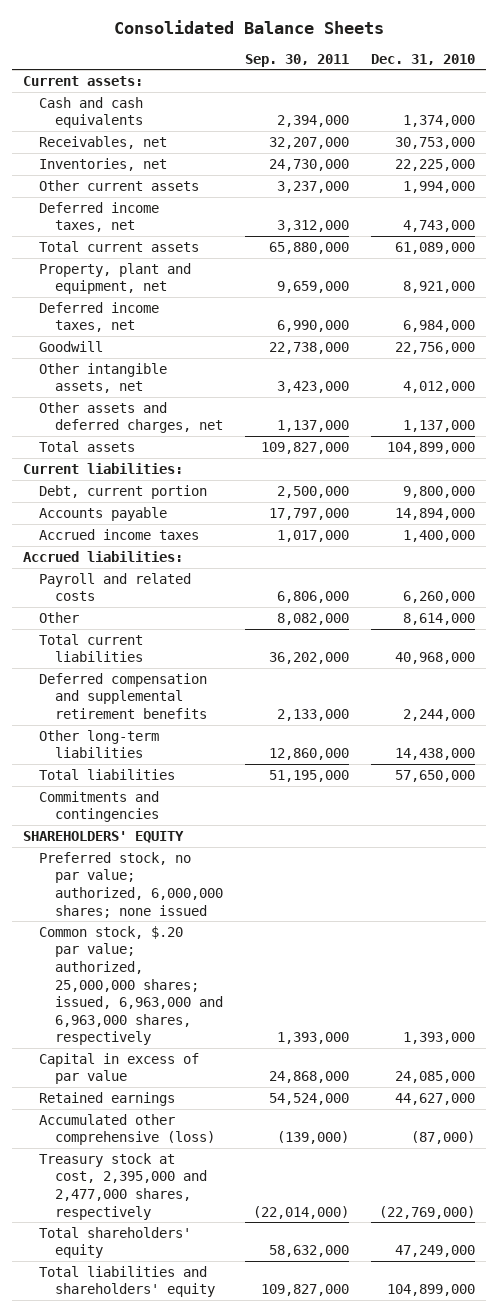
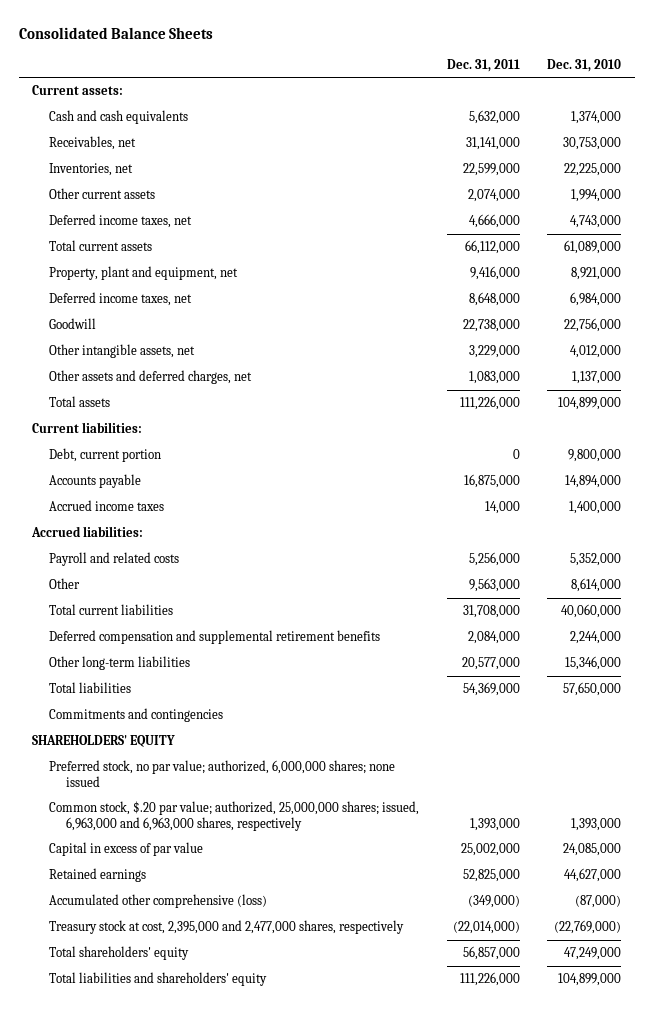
[244,53,349,67] Sep. 30, 2011 -> none
none -> [446,58,520,72] Dec. 31, 2011
[402,591,475,604] 6,260,000 -> [570,553,622,567] 5,352,000
[394,652,475,665] 40,968,000 -> [561,604,622,619] 40,060,000
[394,748,475,761] 14,438,000 -> [565,656,622,671] 15,346,000

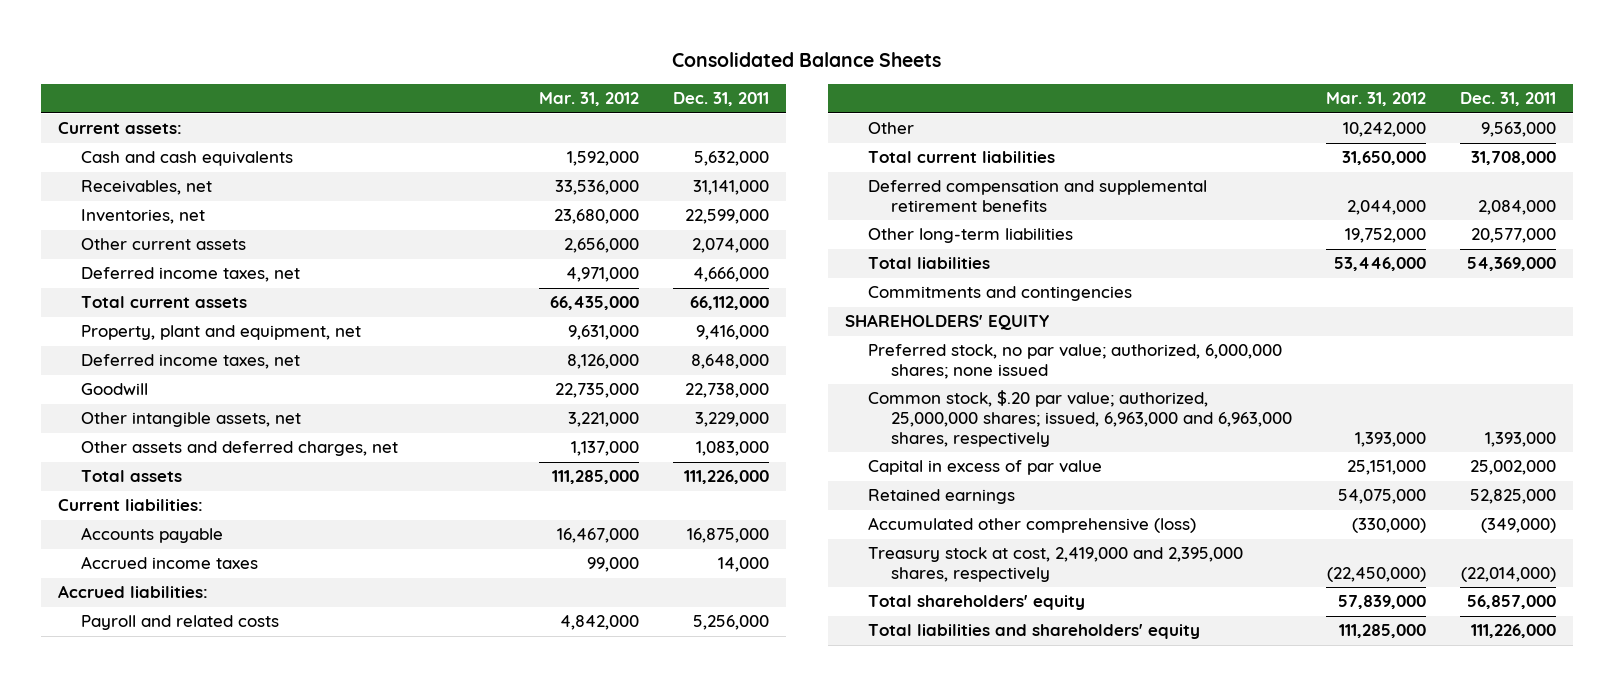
[547,58,622,72] Dec. 31, 2010 -> none
none -> [538,92,639,107] Mar. 31, 2012
[49,448,162,463] Debt, current portion -> none
[49,920,405,935] Treasury stock at cost, 2,395,000 and 2,477,000 shares, respectively -> [868,547,1244,583] Treasury stock at cost, 2,419,000 and 2,395,000 shares, respectively

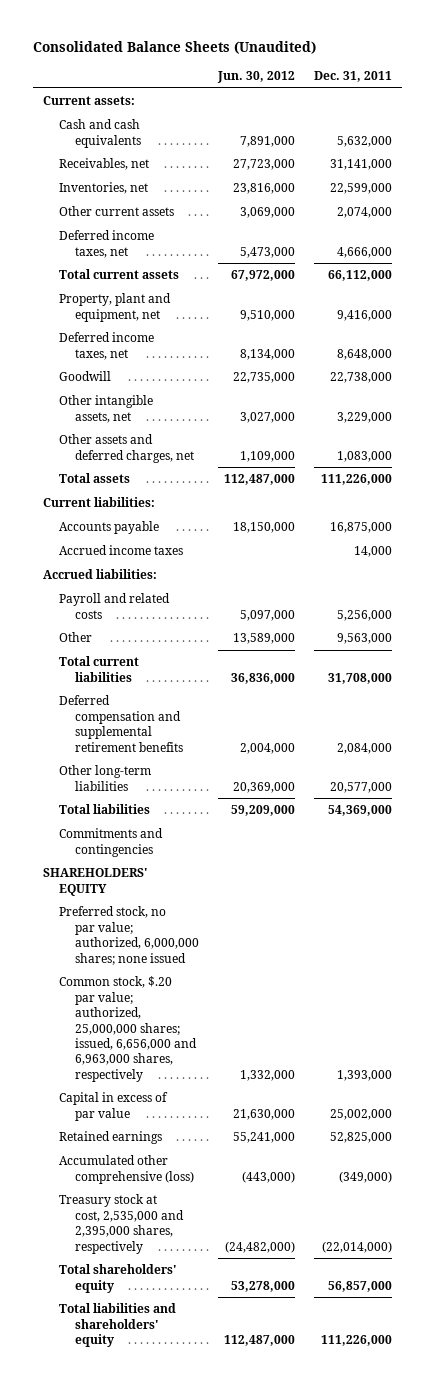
[671,51,941,67] Consolidated Balance Sheets -> [33,40,317,54] Consolidated Balance Sheets (Unaudited)
[538,92,639,107] Mar. 31, 2012 -> none
none -> [217,71,296,84] Jun. 30, 2012
[868,390,1293,448] Common stock, $.20 par value; authorized, 25,000,000 shares; issued, 6,963,000 and 6,963,000 shares, respectively -> [59,976,198,1082] Common stock, $.20 par value; authorized, 25,000,000 shares; issued, 6,656,000 and 6,963,000 shares, respectively
[868,547,1244,583] Treasury stock at cost, 2,419,000 and 2,395,000 shares, respectively -> [59,1194,185,1254] Treasury stock at cost, 2,535,000 and 2,395,000 shares, respectively

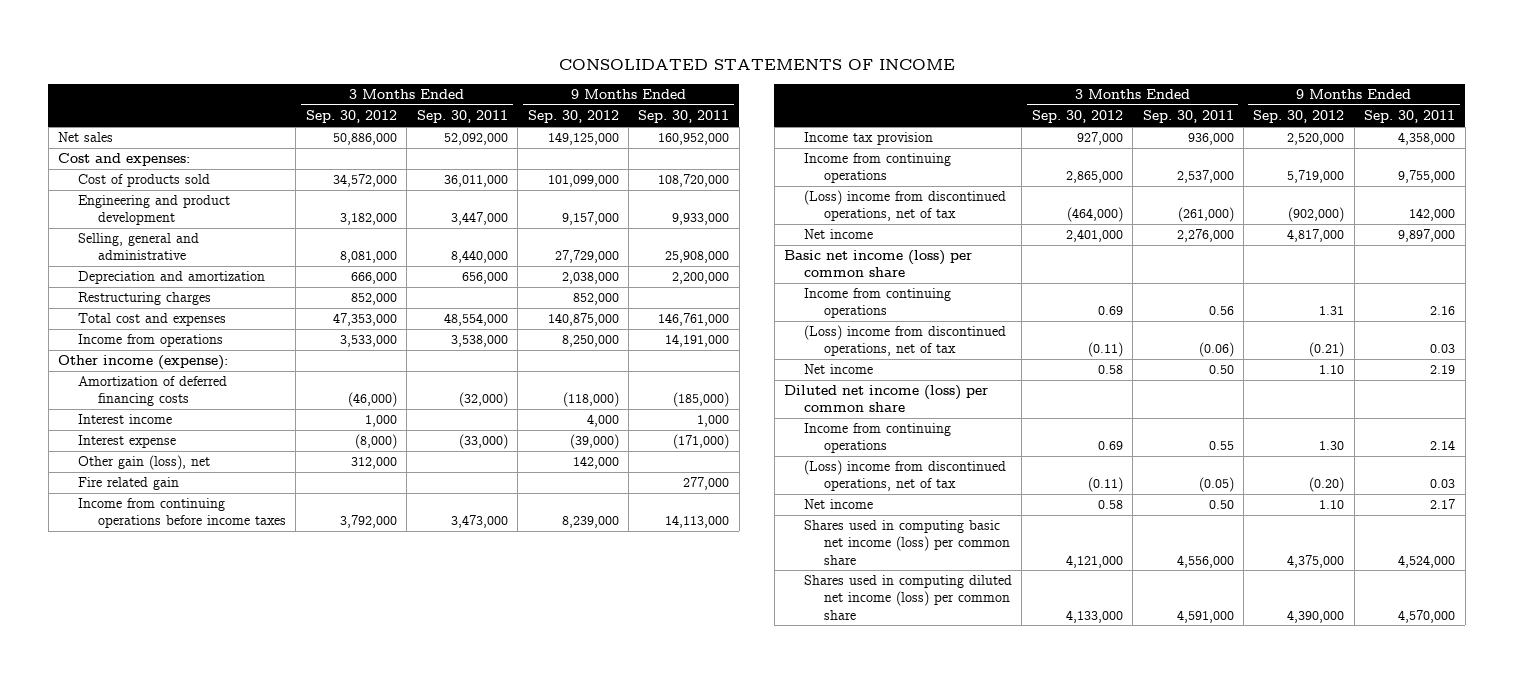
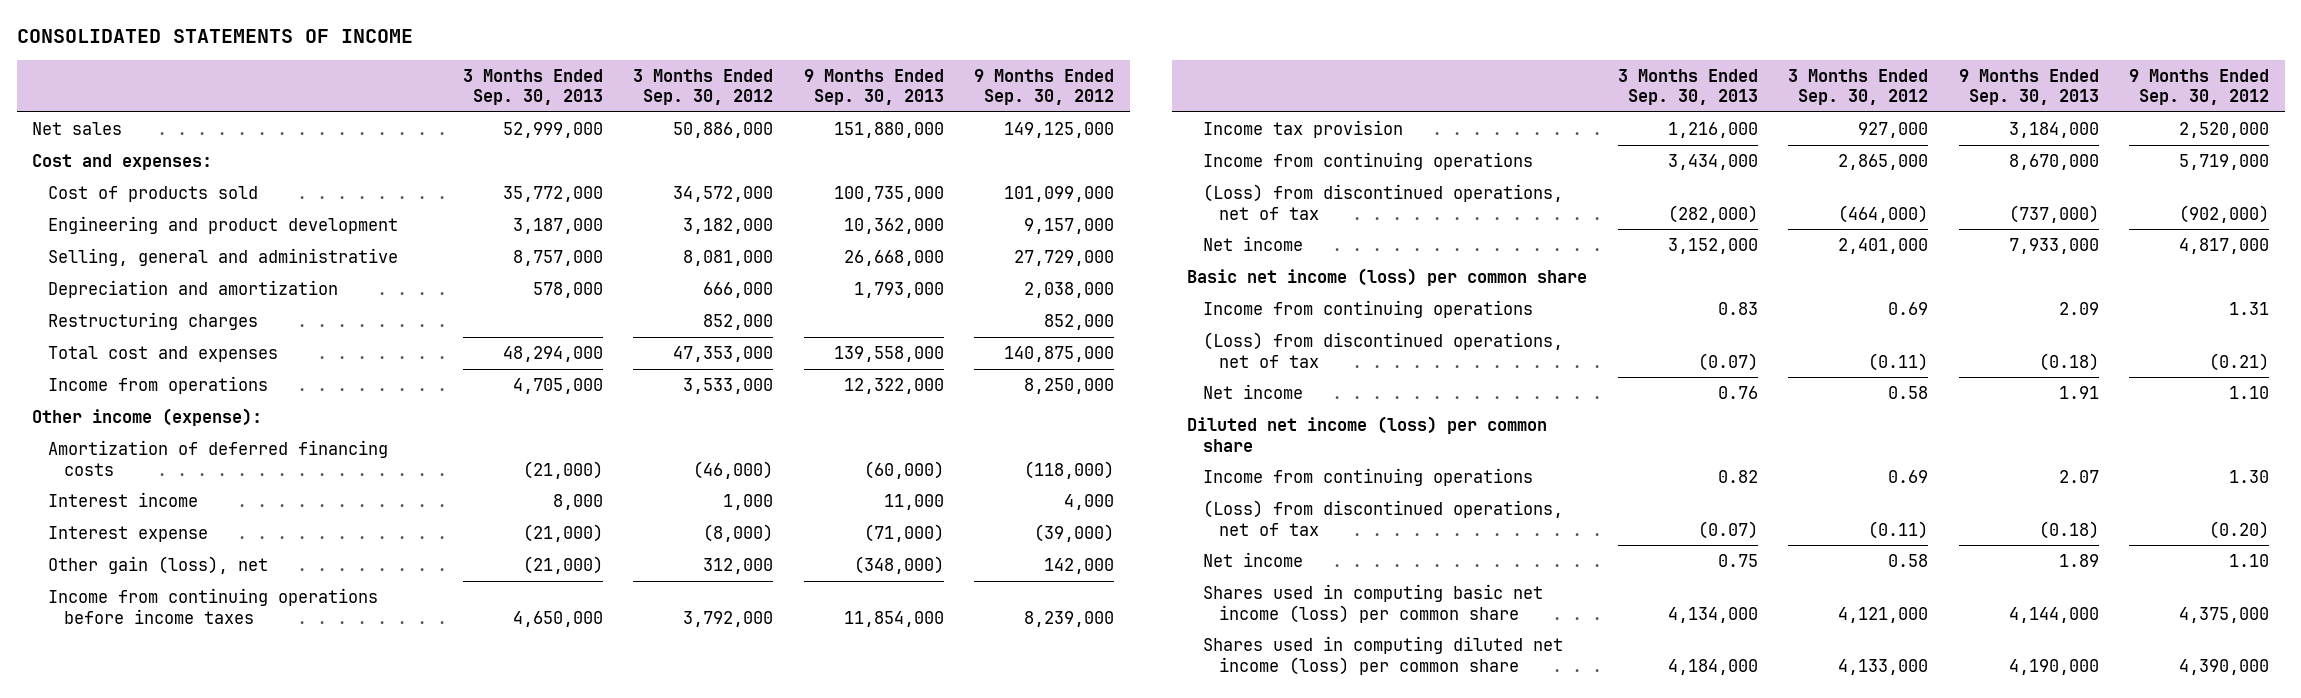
[416,110,508,124] Sep. 30, 2011 -> none
[638,110,730,124] Sep. 30, 2011 -> none
none -> [462,68,603,106] 3 Months Ended Sep. 30, 2013
none -> [803,68,944,106] 9 Months Ended Sep. 30, 2013
[77,477,179,491] Fire related gain -> none
[803,190,1006,222] (Loss) income from discontinued operations, net of tax -> [1203,183,1564,220] (Loss) from discontinued operations, net of tax
[803,325,1006,357] (Loss) income from discontinued operations, net of tax -> [1203,331,1564,368] (Loss) from discontinued operations, net of tax
[803,460,1006,492] (Loss) income from discontinued operations, net of tax -> [1203,499,1564,536] (Loss) from discontinued operations, net of tax

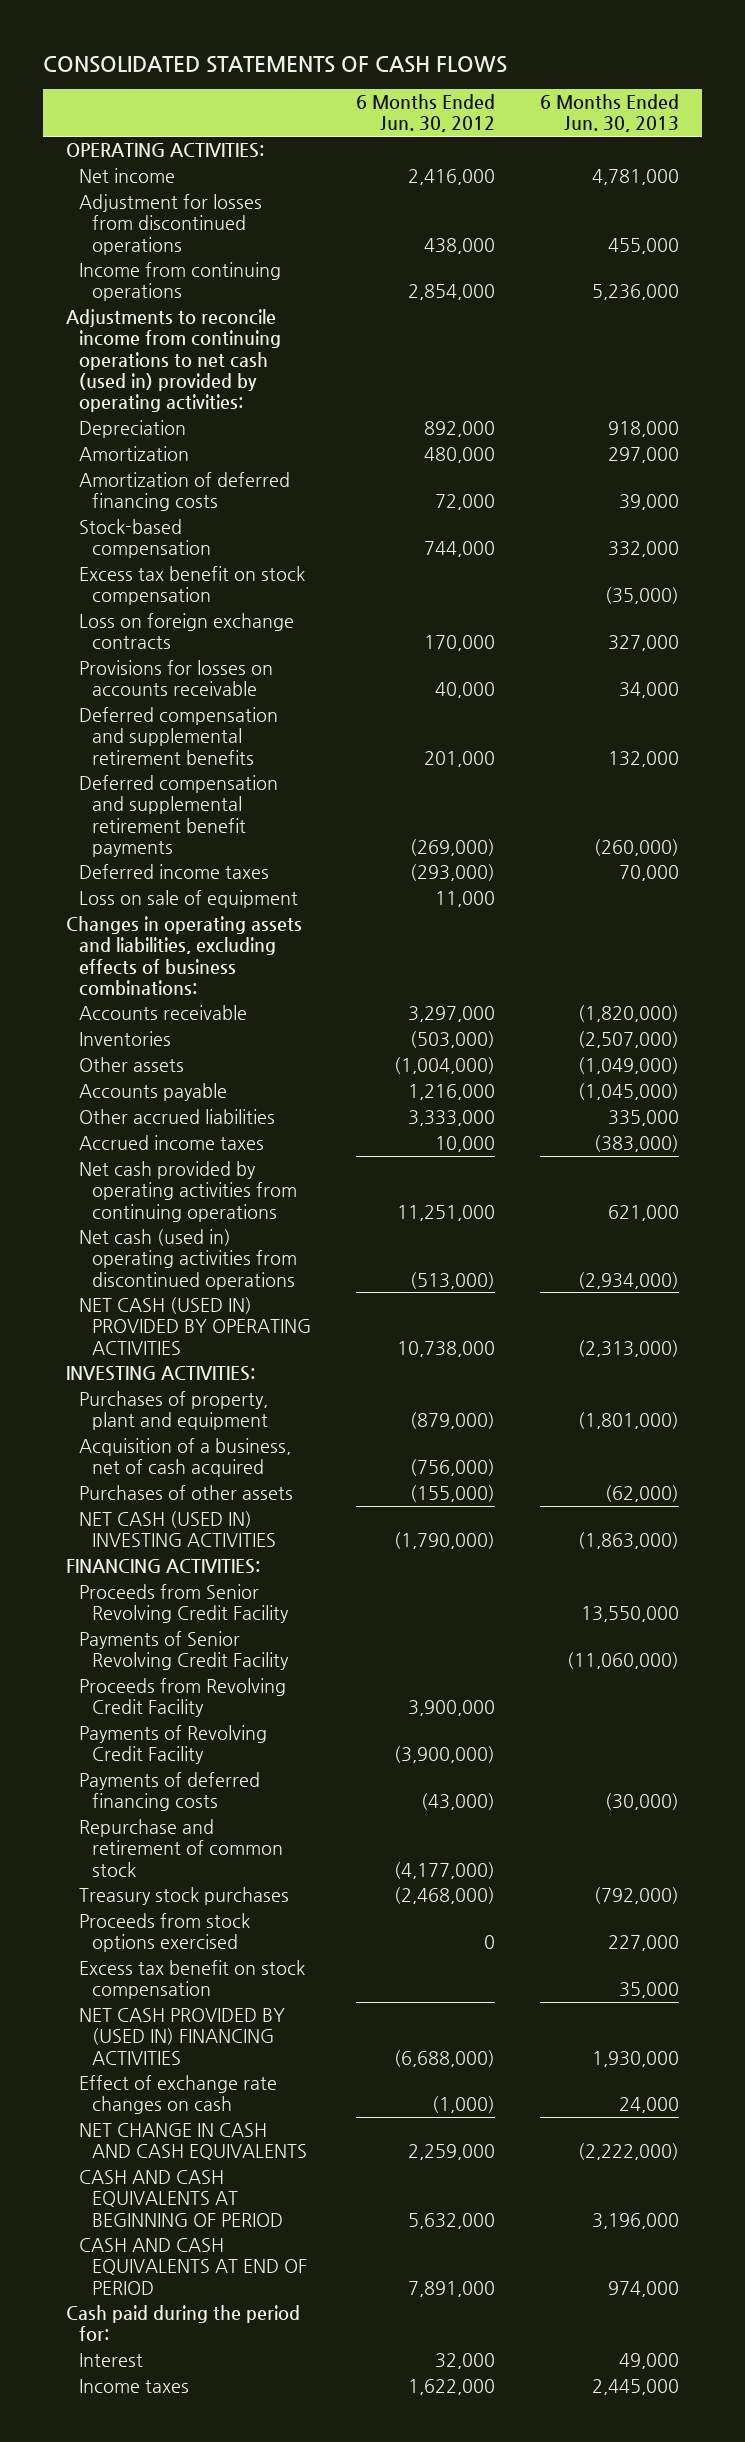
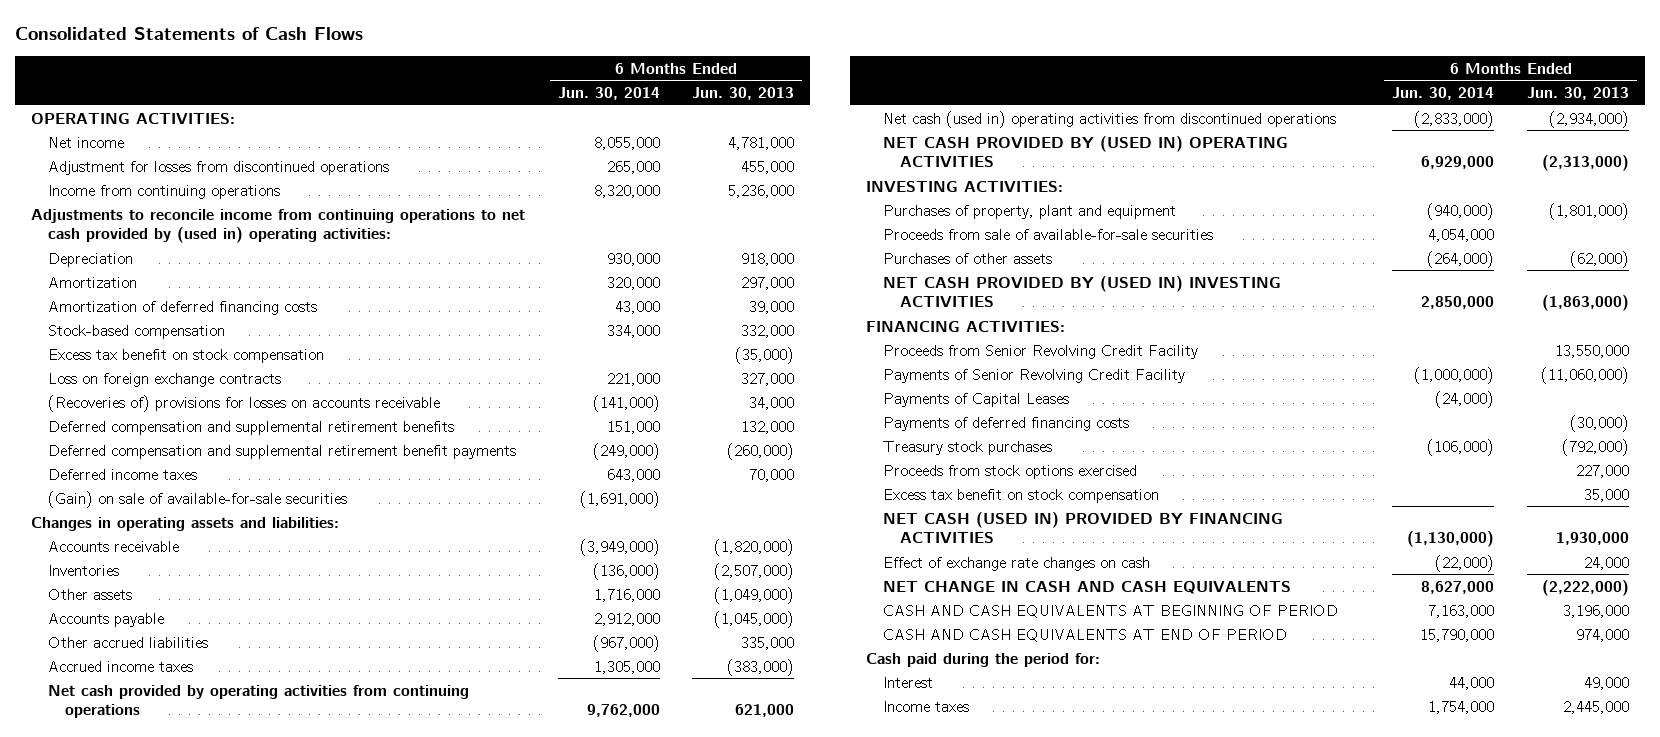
[42,55,507,73] CONSOLIDATED STATEMENTS OF CASH FLOWS -> [15,27,364,41] Consolidated Statements of Cash Flows
[355,94,495,133] 6 Months Ended Jun. 30, 2012 -> none
none -> [557,87,660,101] Jun. 30, 2014
[65,309,281,412] Adjustments to reconcile income from continuing operations to net cash (used in) provided by operating activities: -> [31,208,526,244] Adjustments to reconcile income from continuing operations to net cash provided by (used in) operating activities:
[78,660,273,697] Provisions for losses on accounts receivable -> [48,394,441,412] (Recoveries of) provisions for losses on accounts receivable
[78,890,298,909] Loss on sale of equipment -> none
none -> [48,490,348,508] (Gain) on sale of available-for-sale securities
[65,916,302,996] Changes in operating assets and liabilities, excluding effects of business combinations: -> [31,516,340,531] Changes in operating assets and liabilities:
[78,1297,311,1355] NET CASH (USED IN) PROVIDED BY OPERATING ACTIVITIES -> [882,135,1288,168] NET CASH PROVIDED BY (USED IN) OPERATING ACTIVITIES
[78,1438,291,1478] Acquisition of a business, net of cash acquired -> none
none -> [882,228,1213,240] Proceeds from sale of available-for-sale securities
[78,1511,276,1548] NET CASH (USED IN) INVESTING ACTIVITIES -> [882,275,1281,308] NET CASH PROVIDED BY (USED IN) INVESTING ACTIVITIES
[78,1678,286,1718] Proceeds from Revolving Credit Facility -> none
[78,1725,267,1765] Payments of Revolving Credit Facility -> none
none -> [882,392,1069,407] Payments of Capital Leases
[78,1819,283,1877] Repurchase and retirement of common stock -> none
[78,2008,285,2065] NET CASH PROVIDED BY (USED IN) FINANCING ACTIVITIES -> [882,511,1283,544] NET CASH (USED IN) PROVIDED BY FINANCING ACTIVITIES

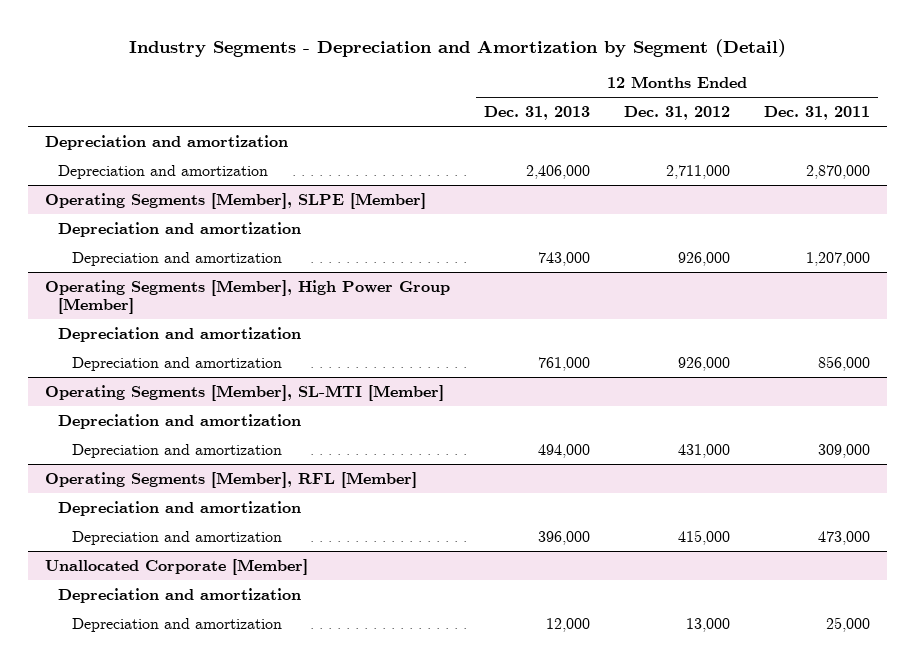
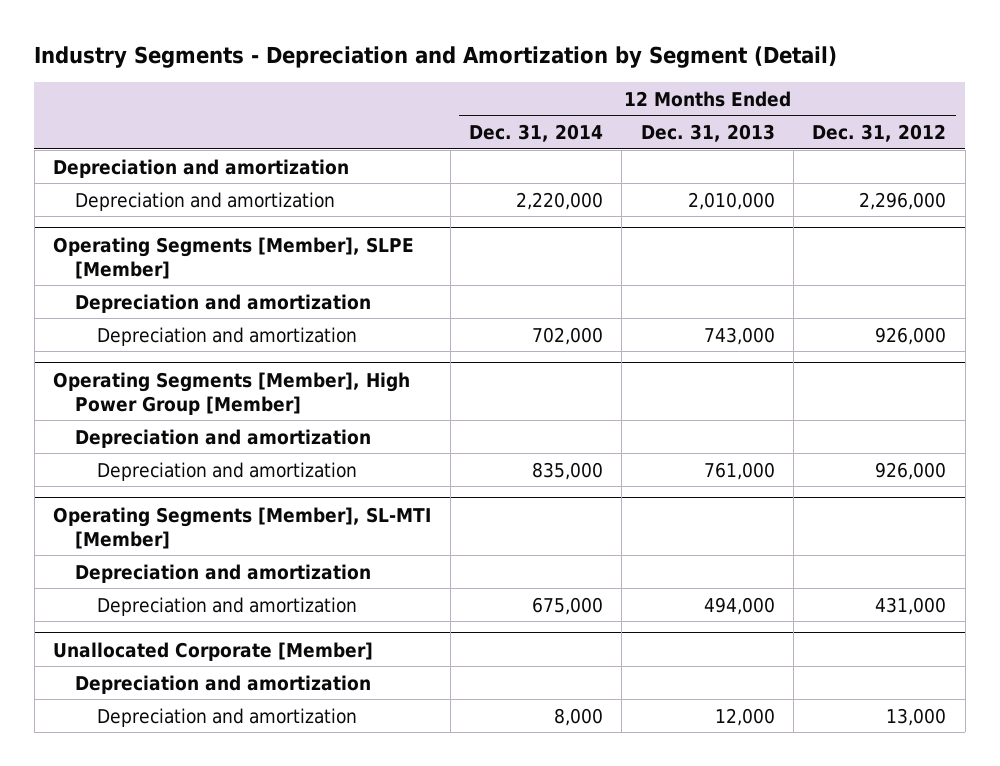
[763,106,870,121] Dec. 31, 2011 -> none
none -> [468,124,603,143] Dec. 31, 2014
[526,164,591,179] 2,406,000 -> [687,191,775,210] 2,010,000
[665,164,730,179] 2,711,000 -> [859,191,947,210] 2,296,000
[45,471,418,488] Operating Segments [Member], RFL [Member] -> none
[58,500,302,516] Depreciation and amortization -> none
[71,530,282,545] Depreciation and amortization -> none

